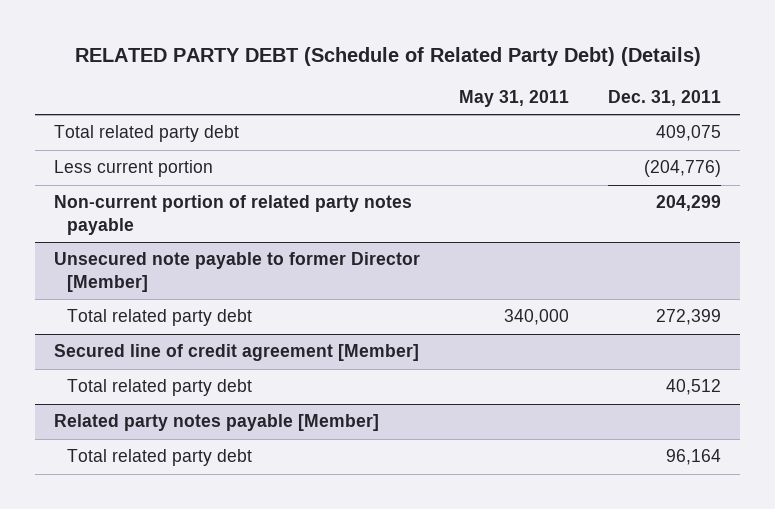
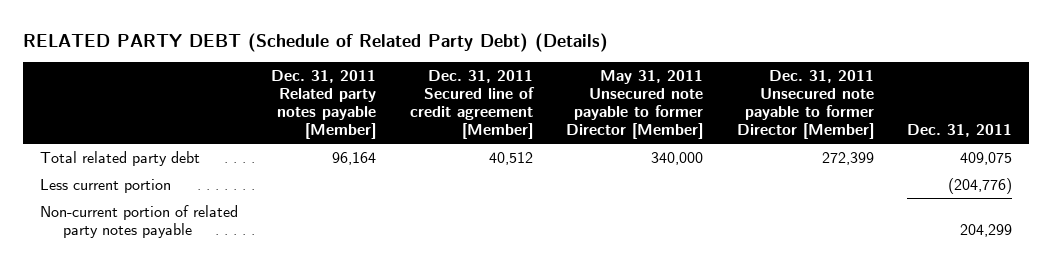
[459,89,570,107] May 31, 2011 -> none
none -> [271,70,377,139] Dec. 31, 2011 Related party notes payable [Member]
none -> [409,70,535,139] Dec. 31, 2011 Secured line of credit agreement [Member]
none -> [566,70,704,139] May 31, 2011 Unsecured note payable to former Director [Member]
none -> [736,70,874,139] Dec. 31, 2011 Unsecured note payable to former Director [Member]
[54,252,421,292] Unsecured note payable to former Director [Member] -> none
[67,309,253,327] Total related party debt -> none
[54,344,420,362] Secured line of credit agreement [Member] -> none
[67,379,253,397] Total related party debt -> none
[54,414,380,432] Related party notes payable [Member] -> none
[67,449,253,467] Total related party debt -> none

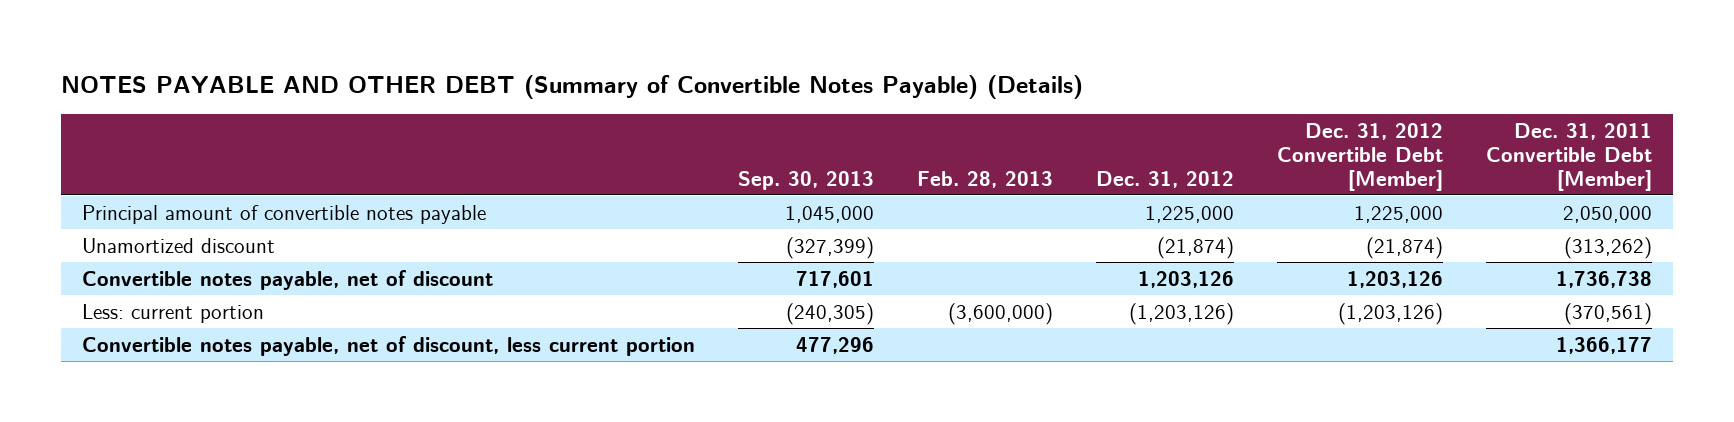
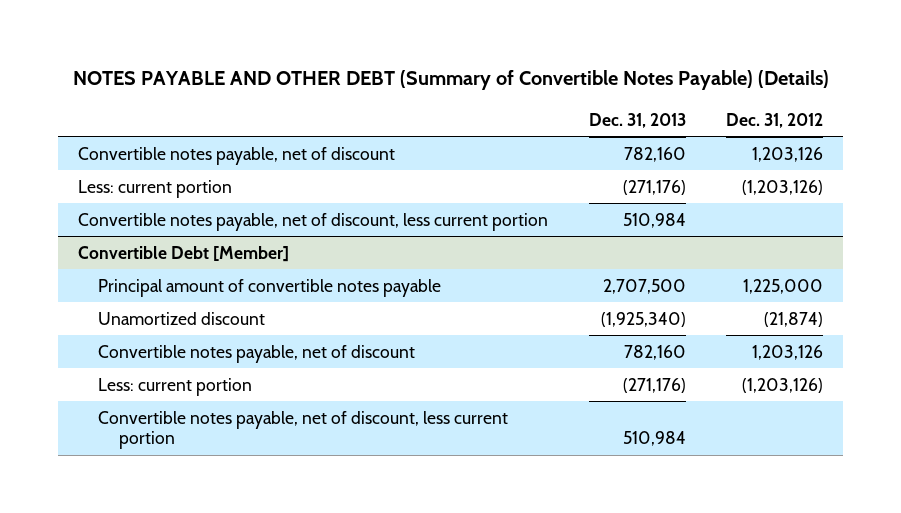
[738,170,875,190] Sep. 30, 2013 -> none
[917,170,1054,188] Feb. 28, 2013 -> none
[1277,122,1444,191] Dec. 31, 2012 Convertible Debt [Member] -> none
[1485,122,1652,191] Dec. 31, 2011 Convertible Debt [Member] -> none
none -> [588,112,686,128] Dec. 31, 2013
none -> [78,146,396,165] Convertible notes payable, net of discount
none -> [78,179,233,198] Less: current portion
none -> [78,212,549,231] Convertible notes payable, net of discount, less current portion
none -> [78,245,290,262] Convertible Debt [Member]

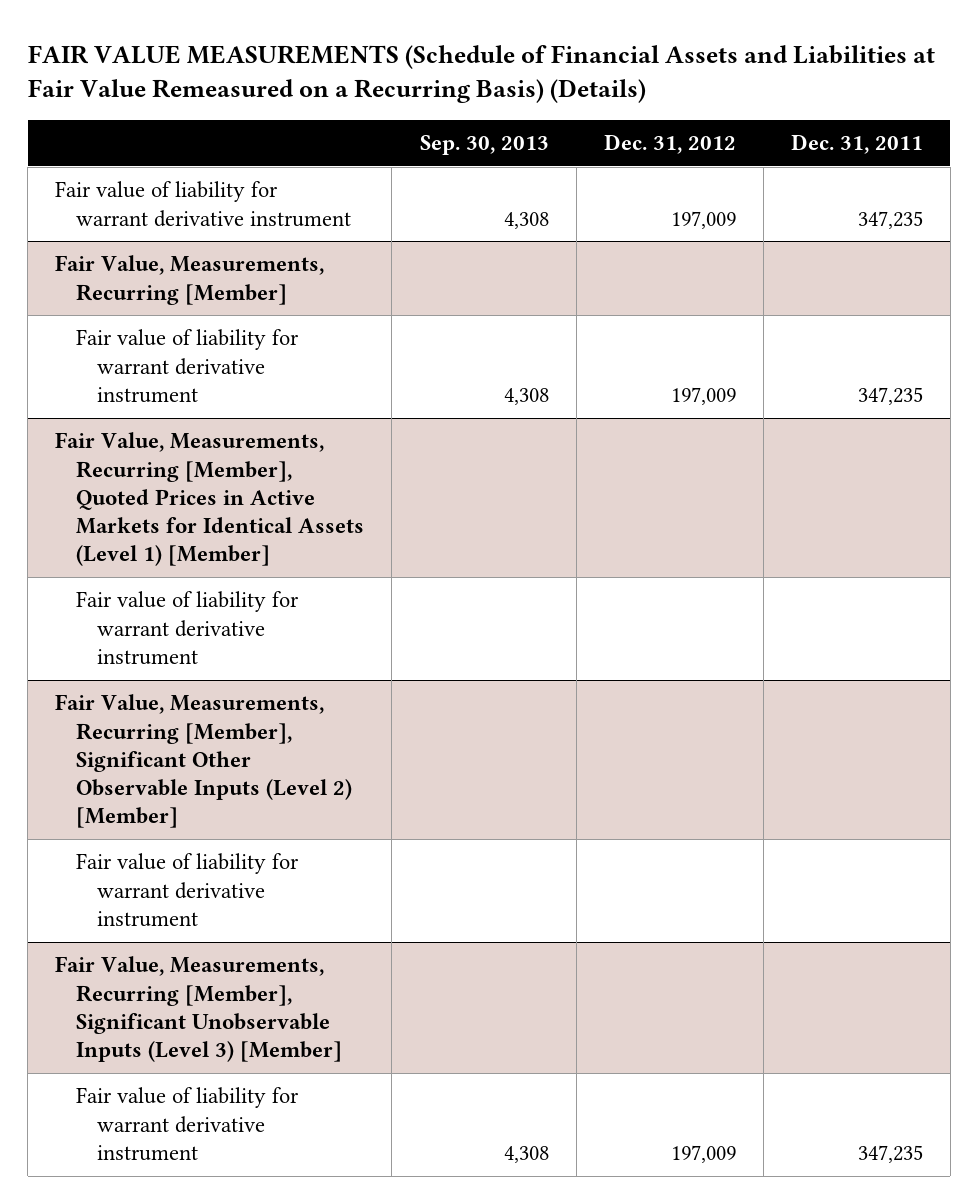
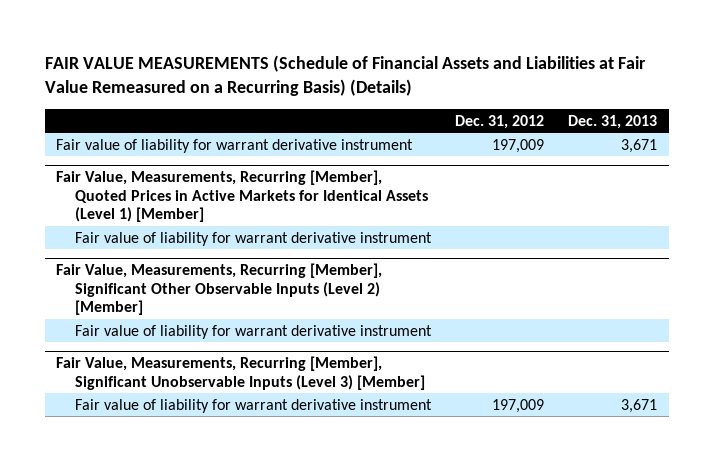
[419,134,549,155] Sep. 30, 2013 -> none
[790,133,923,154] Dec. 31, 2011 -> none
none -> [568,114,658,129] Dec. 31, 2013
[55,255,325,305] Fair Value, Measurements, Recurring [Member] -> none
[76,329,300,403] Fair value of liability for warrant derivative instrument -> none

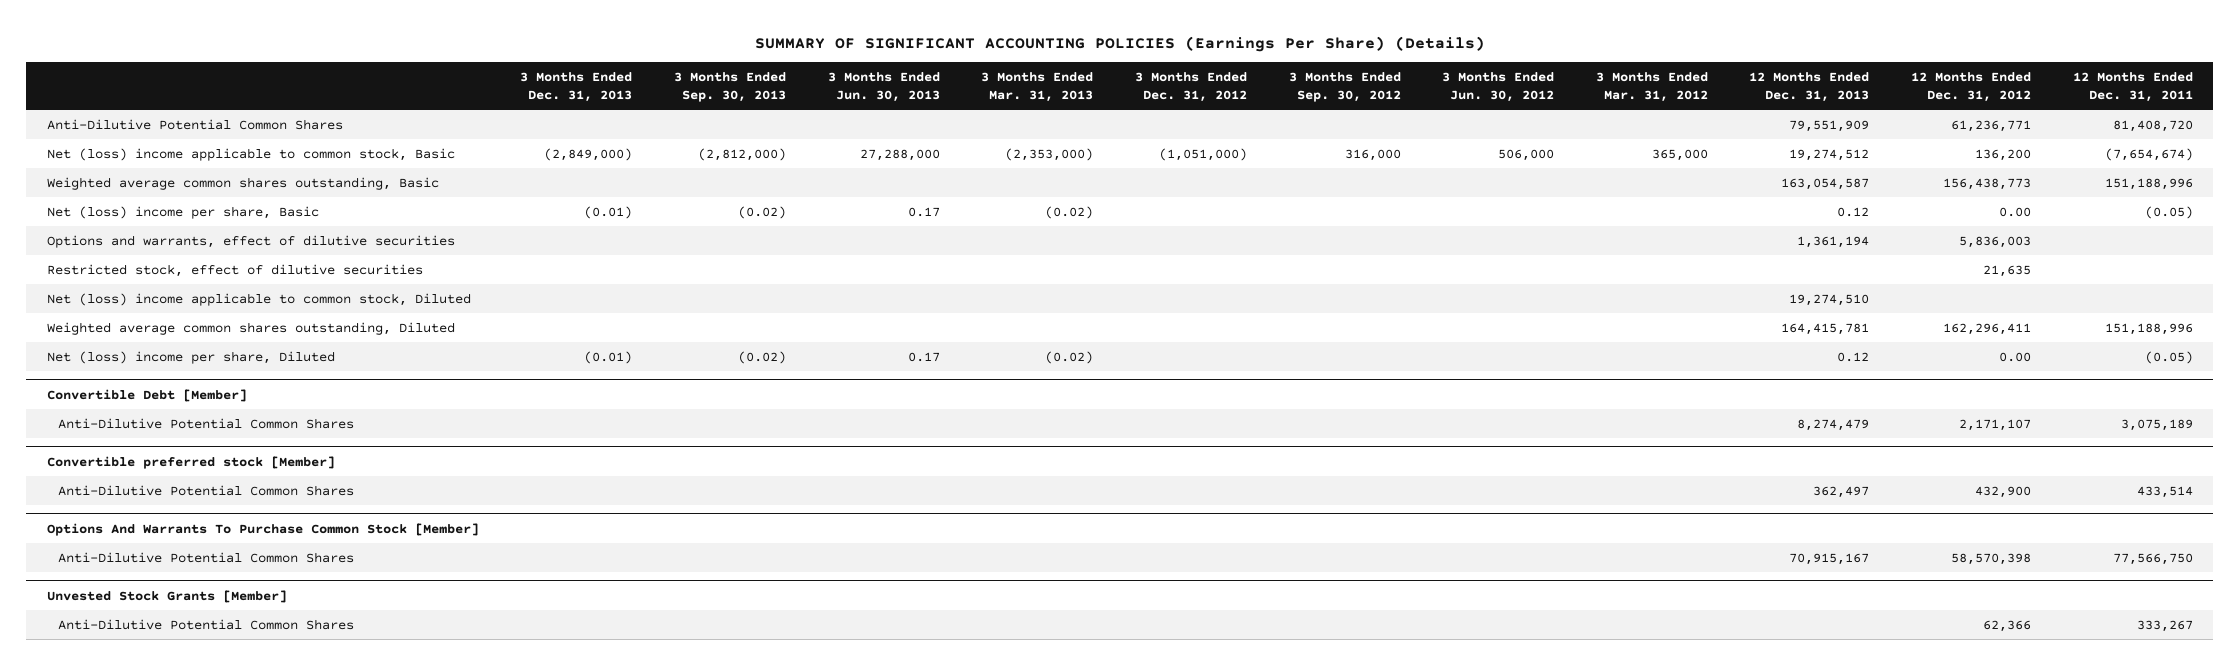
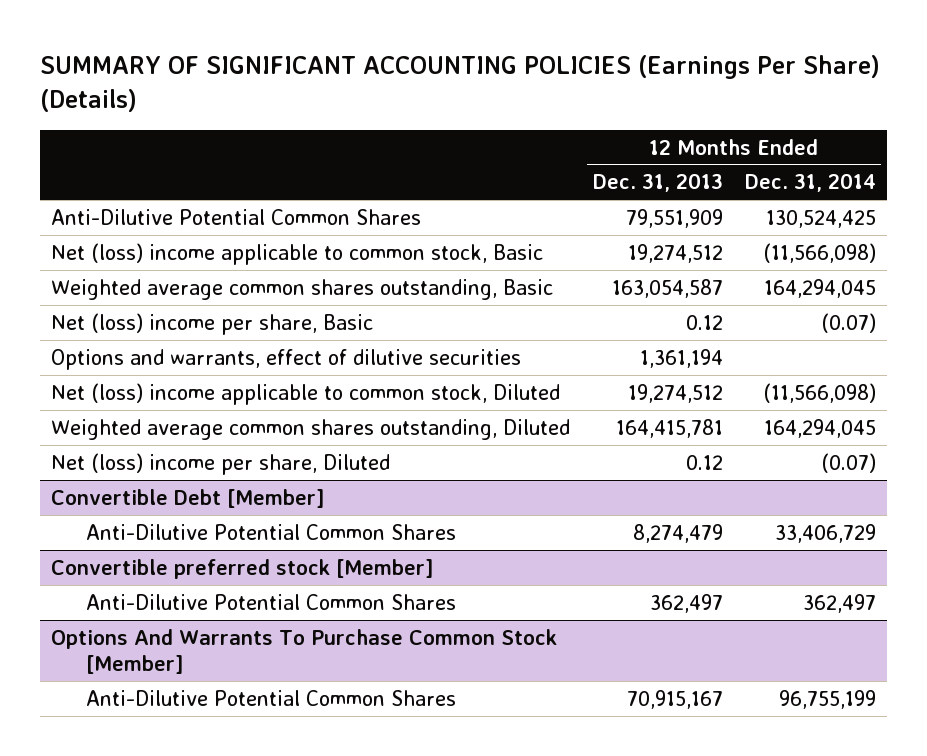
[520,72,633,103] 3 Months Ended Dec. 31, 2013 -> none
[674,72,787,103] 3 Months Ended Sep. 30, 2013 -> none
[827,72,940,103] 3 Months Ended Jun. 30, 2013 -> none
[981,72,1094,103] 3 Months Ended Mar. 31, 2013 -> none
[1134,72,1247,103] 3 Months Ended Dec. 31, 2012 -> none
[1288,72,1401,103] 3 Months Ended Sep. 30, 2012 -> none
[1442,72,1555,103] 3 Months Ended Jun. 30, 2012 -> none
[1595,72,1708,103] 3 Months Ended Mar. 31, 2012 -> none
[1910,72,2031,103] 12 Months Ended Dec. 31, 2012 -> none
[2072,72,2193,103] 12 Months Ended Dec. 31, 2011 -> none
none -> [744,173,876,193] Dec. 31, 2014
[46,263,423,277] Restricted stock, effect of dilutive securities -> none
[1789,293,1870,306] 19,274,510 -> [627,383,723,403] 19,274,512
[46,589,287,603] Unvested Stock Grants [Member] -> none
[58,618,355,630] Anti-Dilutive Potential Common Shares -> none

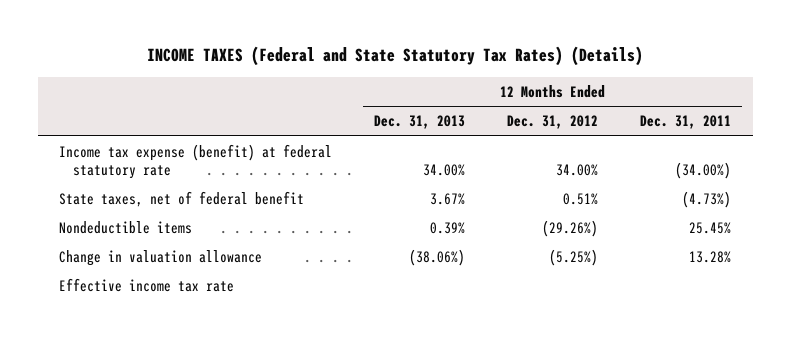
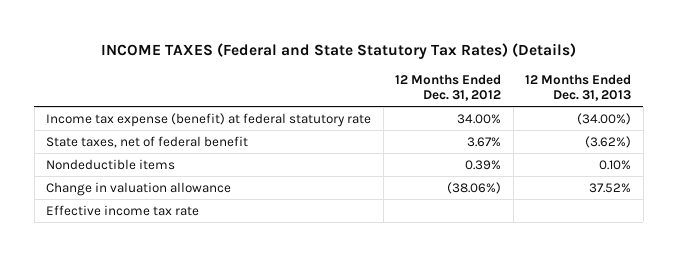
[640,115,732,130] Dec. 31, 2011 -> none
[423,163,466,176] 34.00% -> [577,112,632,125] (34.00%)
[430,193,466,206] 3.67% -> [585,135,632,148] (3.62%)
[563,193,599,206] 0.51% -> [467,136,502,147] 3.67%
[430,222,466,235] 0.39% -> [599,159,632,170] 0.10%
[542,220,599,238] (29.26%) -> [465,159,502,170] 0.39%
[409,249,466,267] (38.06%) -> [589,182,632,193] 37.52%
[549,249,599,267] (5.25%) -> [447,181,502,194] (38.06%)

